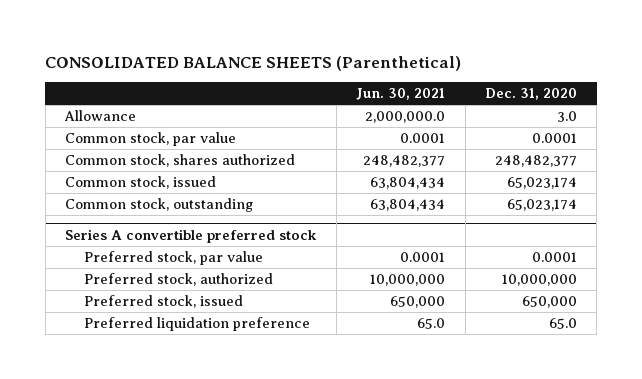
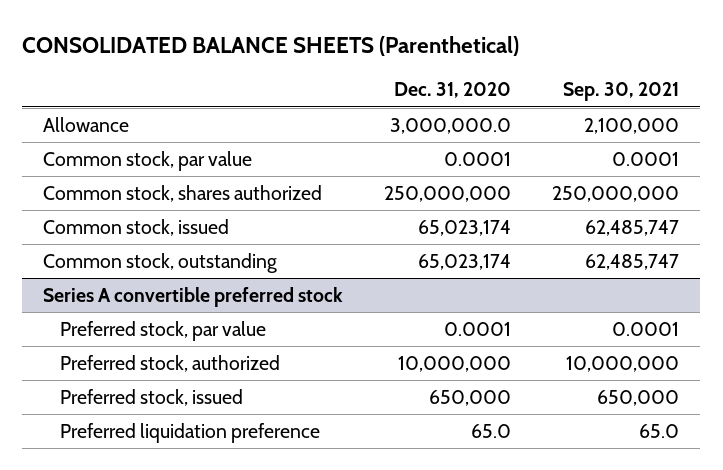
[356,88,446,101] Jun. 30, 2021 -> none
none -> [563,82,680,102] Sep. 30, 2021
[556,111,577,123] 3.0 -> [389,117,511,134] 3,000,000.0
[494,155,577,168] 248,482,377 -> [383,185,511,202] 250,000,000

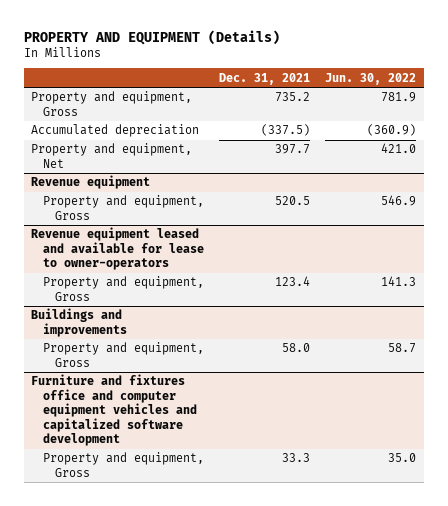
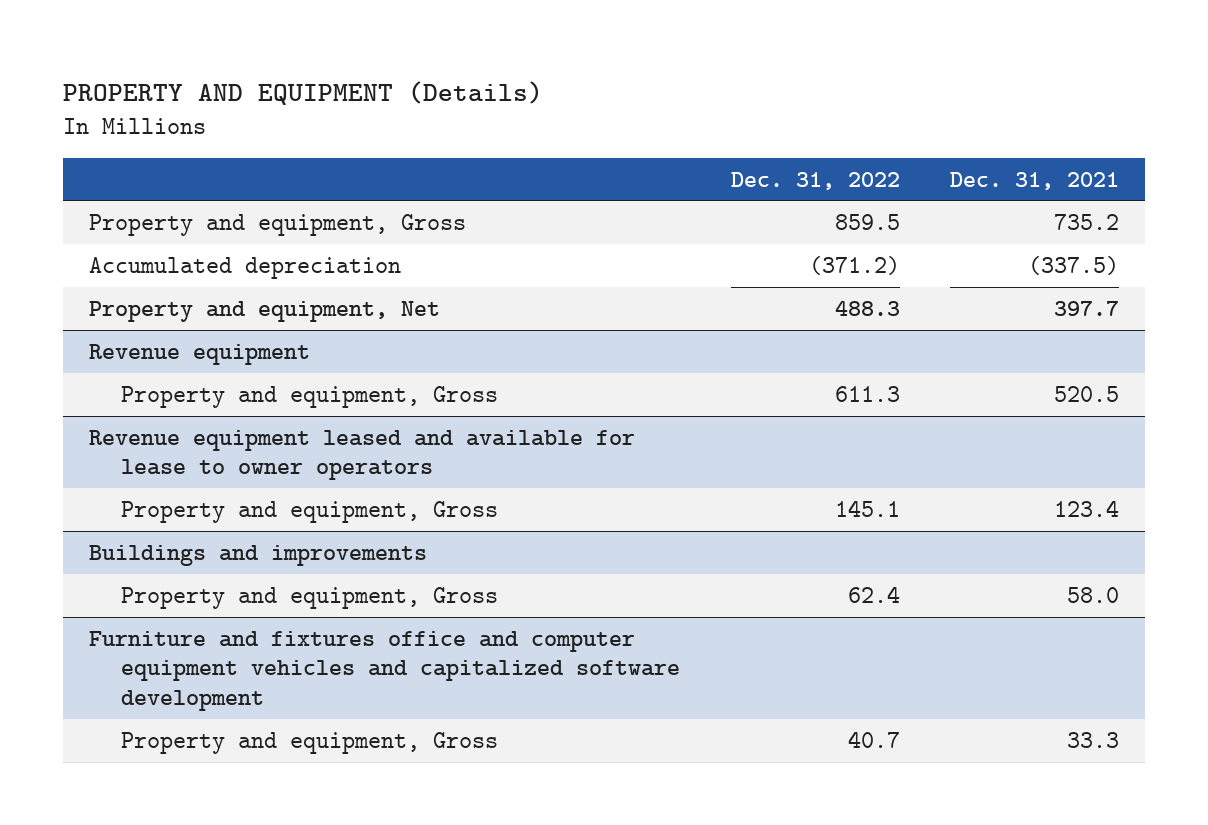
[325,72,417,85] Jun. 30, 2022 -> none
none -> [730,171,900,190] Dec. 31, 2022
[31,227,205,271] Revenue equipment leased and available for lease to owner-operators -> [88,429,635,481] Revenue equipment leased and available for lease to owner operators

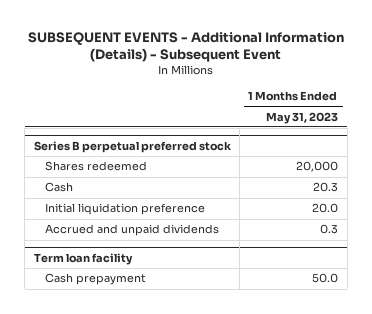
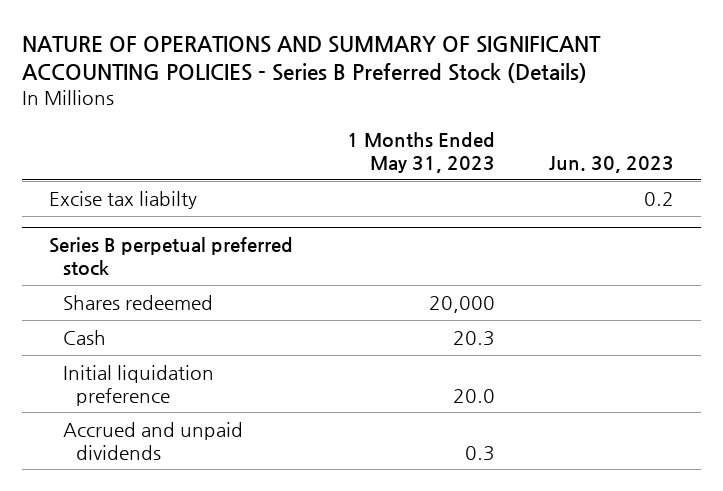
[27,31,344,63] SUBSEQUENT EVENTS - Additional Information (Details) - Subsequent Event -> [21,35,601,84] NATURE OF OPERATIONS AND SUMMARY OF SIGNIFICANT ACCOUNTING POLICIES - Series B Preferred Stock (Details)
none -> [548,155,674,173] Jun. 30, 2023
none -> [48,190,197,209] Excise tax liabilty
[33,252,133,265] Term loan facility -> none
[44,273,146,286] Cash prepayment -> none

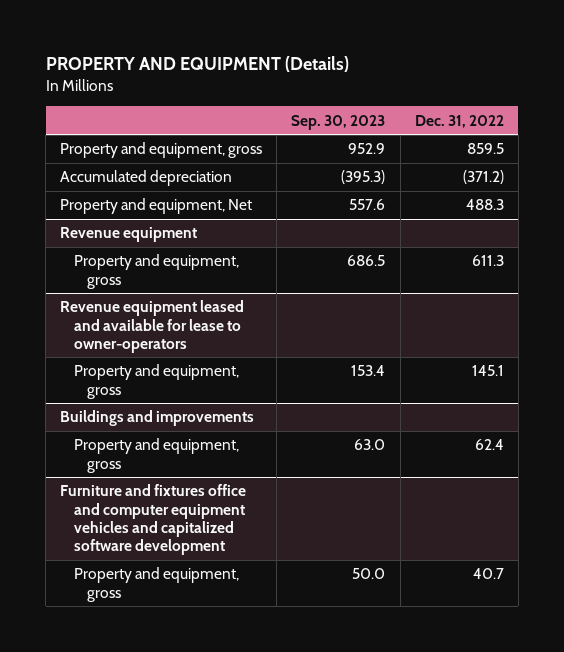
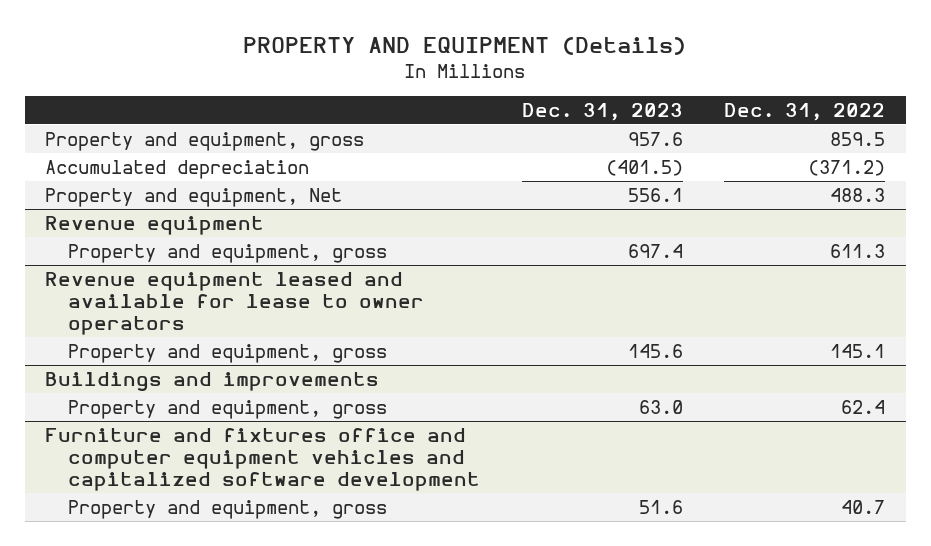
[291,114,386,130] Sep. 30, 2023 -> none
none -> [521,102,683,121] Dec. 31, 2023
[60,300,245,353] Revenue equipment leased and available for lease to owner-operators -> [45,271,425,335] Revenue equipment leased and available for lease to owner operators

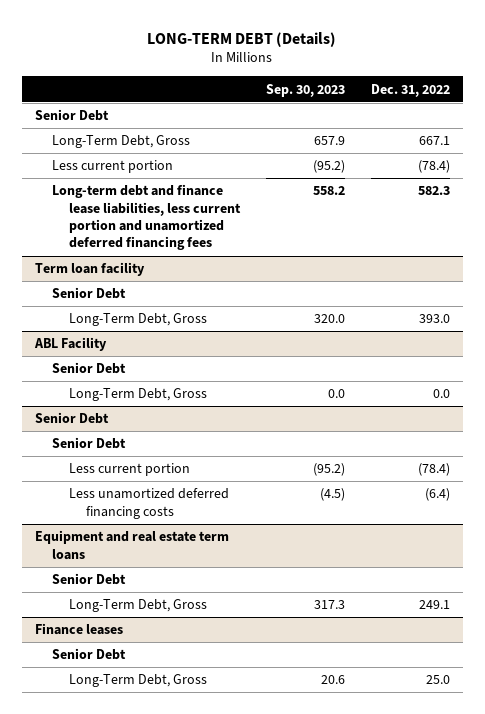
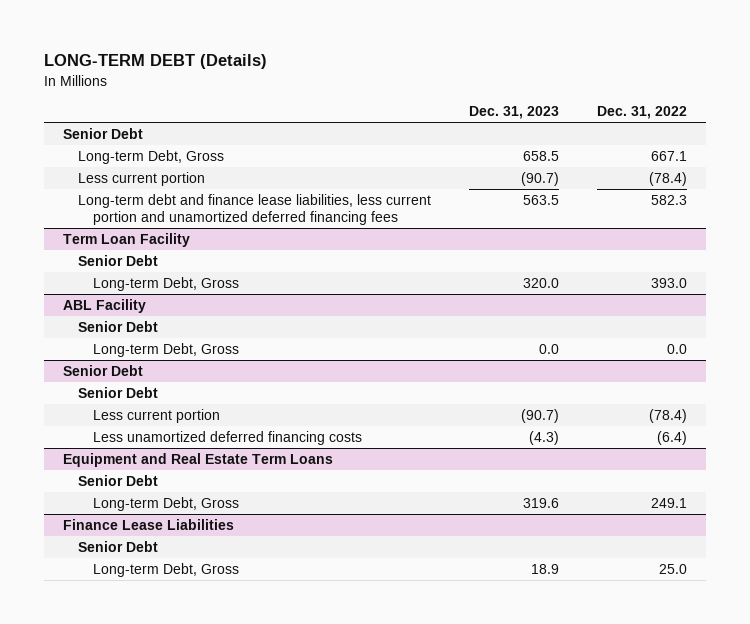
[265,83,345,97] Sep. 30, 2023 -> none
none -> [469,105,560,119] Dec. 31, 2023
[51,135,190,149] Long-Term Debt, Gross -> [78,150,225,165] Long-term Debt, Gross
[34,262,145,277] Term loan facility -> [63,233,191,248] Term Loan Facility
[68,313,207,327] Long-Term Debt, Gross -> [93,277,240,292] Long-term Debt, Gross
[68,388,207,402] Long-Term Debt, Gross -> [93,343,240,358] Long-term Debt, Gross
[34,530,229,560] Equipment and real estate term loans -> [63,453,334,468] Equipment and Real Estate Term Loans
[68,599,207,613] Long-Term Debt, Gross -> [93,497,240,512] Long-term Debt, Gross
[34,623,123,636] Finance leases -> [63,519,235,531] Finance Lease Liabilities
[68,674,207,688] Long-Term Debt, Gross -> [93,563,240,578] Long-term Debt, Gross

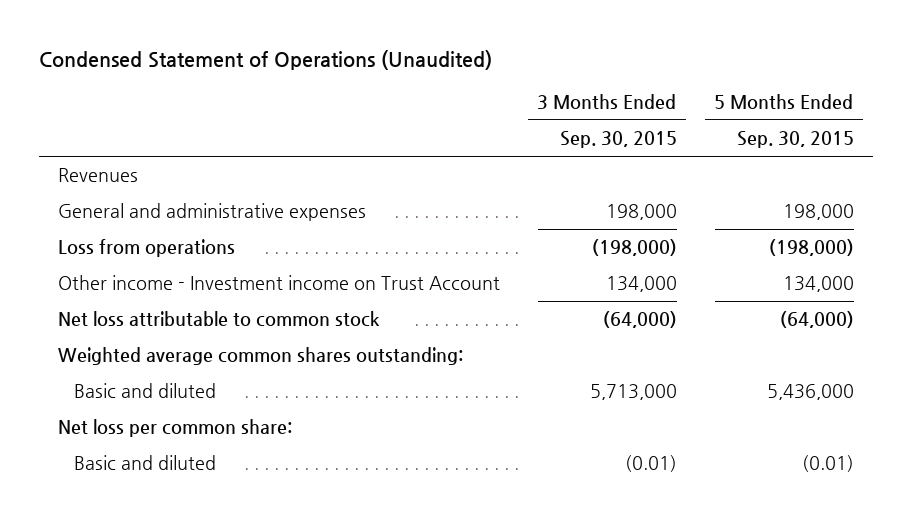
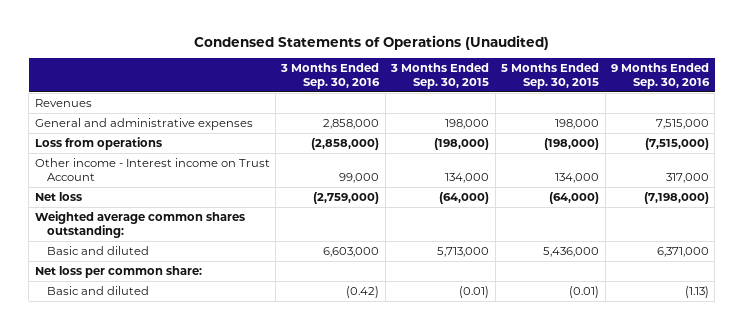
[38,49,492,70] Condensed Statement of Operations (Unaudited) -> [193,34,549,50] Condensed Statements of Operations (Unaudited)
none -> [280,62,381,90] 3 Months Ended Sep. 30, 2016
none -> [610,62,710,90] 9 Months Ended Sep. 30, 2016
[57,275,500,291] Other income - Investment income on Trust Account -> [34,157,270,182] Other income - Interest income on Trust Account
[57,311,380,328] Net loss attributable to common stock -> [34,191,82,201] Net loss

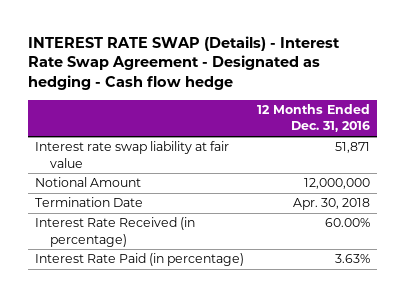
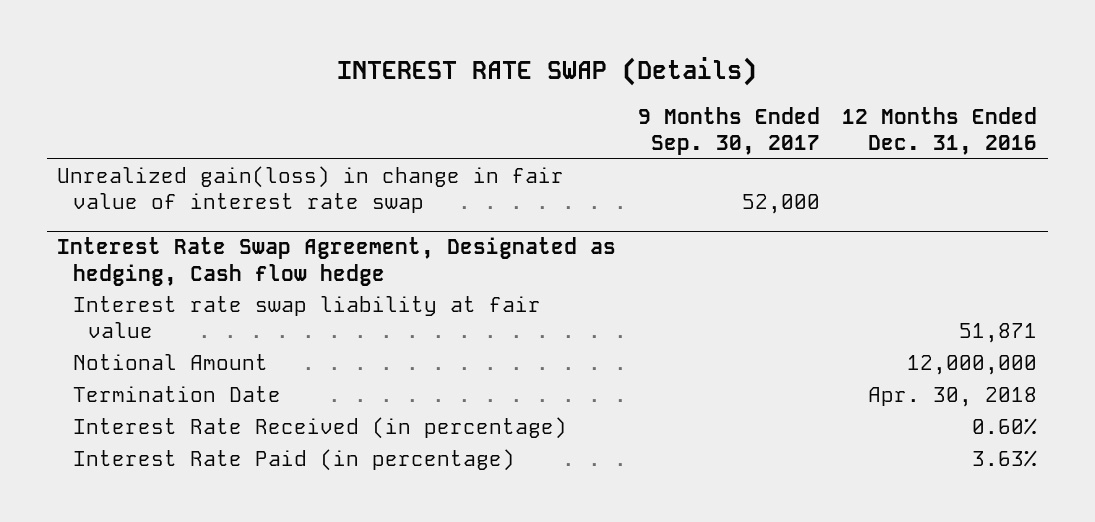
[28,35,341,91] INTEREST RATE SWAP (Details) - Interest Rate Swap Agreement - Designated as hedging - Cash flow hedge -> [337,57,758,87] INTEREST RATE SWAP (Details)
none -> [638,106,821,156] 9 Months Ended Sep. 30, 2017
none -> [57,166,565,214] Unrealized gain(loss) in change in fair value of interest rate swap
none -> [57,237,617,286] Interest Rate Swap Agreement, Designated as hedging, Cash flow hedge
[324,218,370,228] 60.00% -> [972,418,1038,436] 0.60%

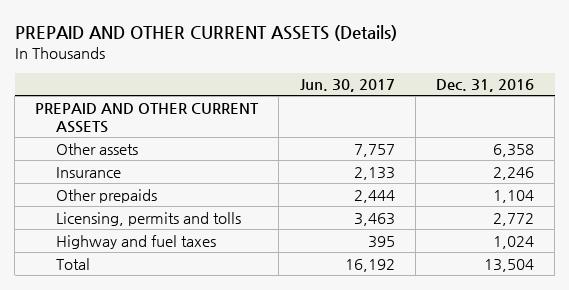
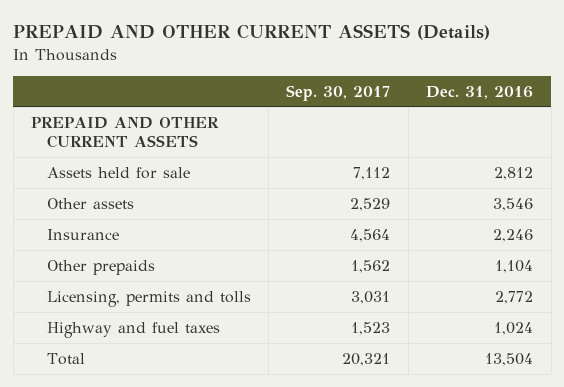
[299,79,395,93] Jun. 30, 2017 -> none
none -> [286,84,391,101] Sep. 30, 2017
none -> [46,166,190,179] Assets held for sale
[493,143,535,157] 6,358 -> [493,197,534,211] 3,546

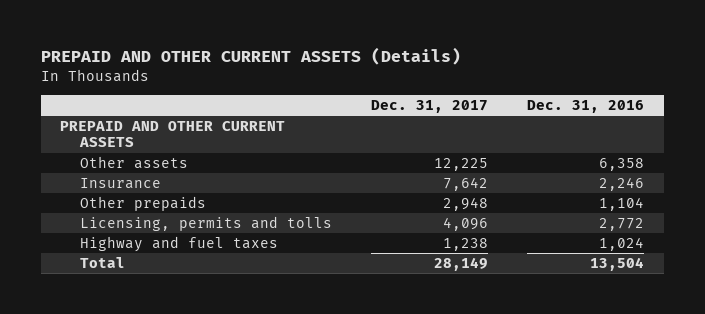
[286,84,391,101] Sep. 30, 2017 -> none
none -> [370,100,488,114] Dec. 31, 2017
[46,166,190,179] Assets held for sale -> none
[493,197,534,211] 3,546 -> [599,157,645,171] 6,358

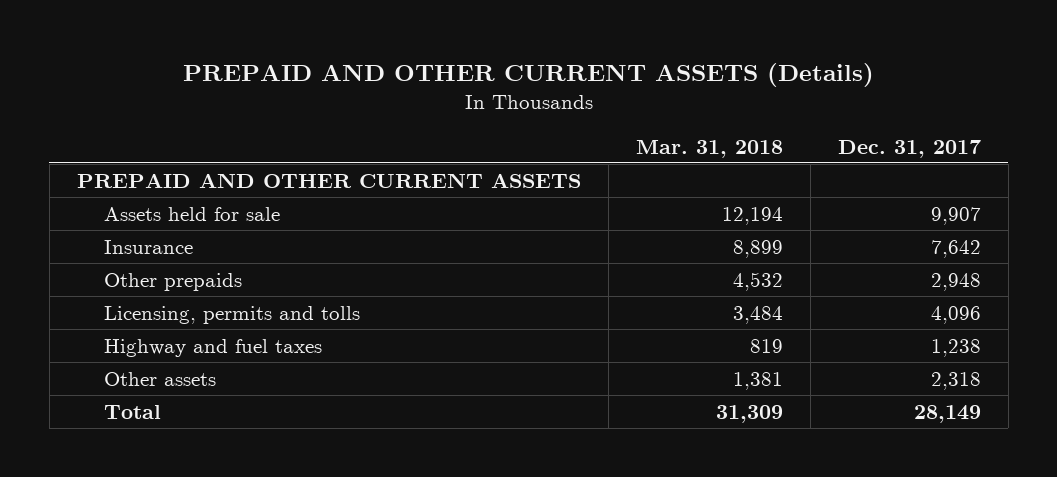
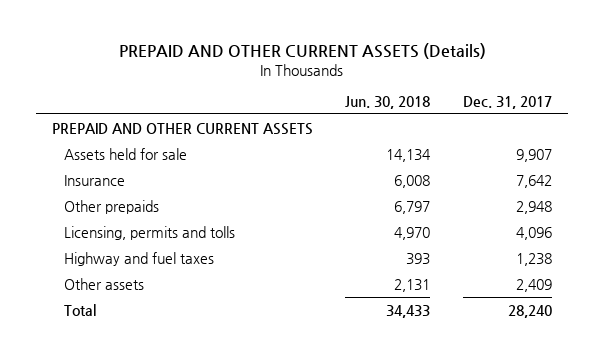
[635,139,783,158] Mar. 31, 2018 -> none
none -> [345,95,431,109] Jun. 30, 2018
[930,371,981,390] 2,318 -> [515,278,552,292] 2,409
[913,404,981,423] 28,149 -> [507,304,552,318] 28,240

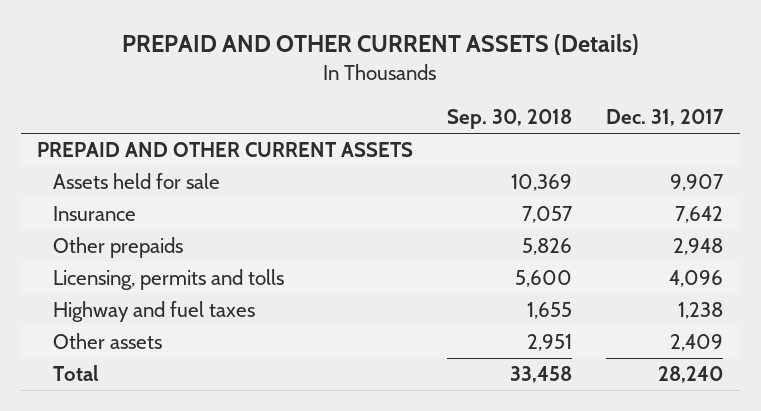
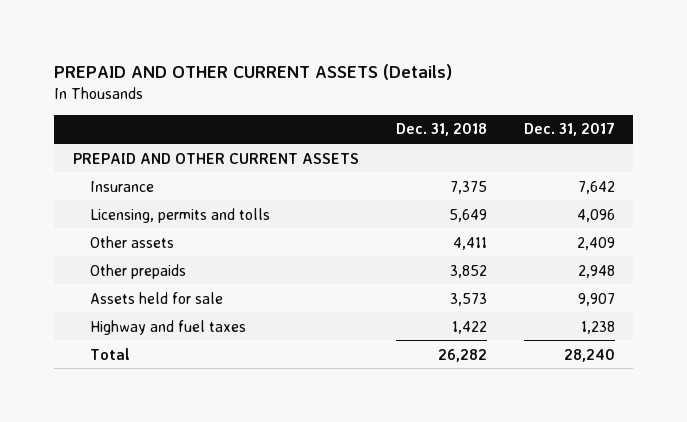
[447,109,573,130] Sep. 30, 2018 -> none
none -> [395,123,487,137] Dec. 31, 2018
[52,237,183,259] Other prepaids -> [89,263,186,279] Other prepaids
[52,173,220,190] Assets held for sale -> [89,291,223,304] Assets held for sale
[52,301,255,323] Highway and fuel taxes -> [89,319,246,335] Highway and fuel taxes

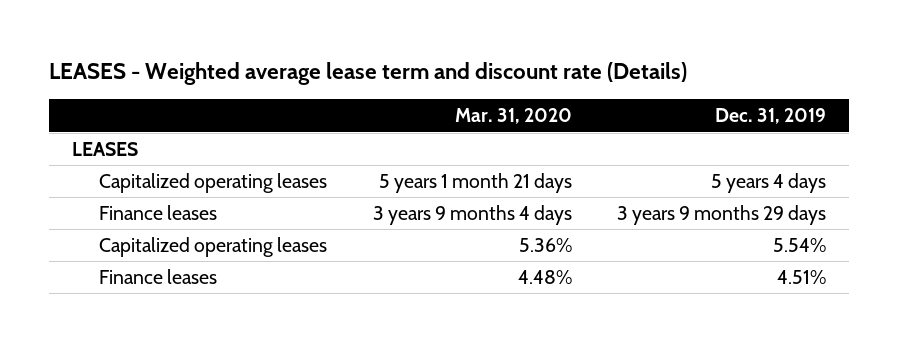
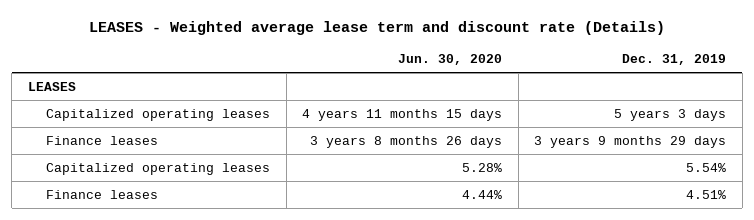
[454,108,572,125] Mar. 31, 2020 -> none
none -> [398,54,503,66] Jun. 30, 2020
[711,173,827,194] 5 years 4 days -> [614,108,727,121] 5 years 3 days

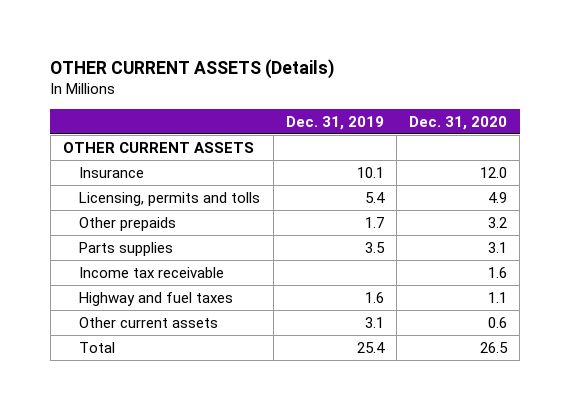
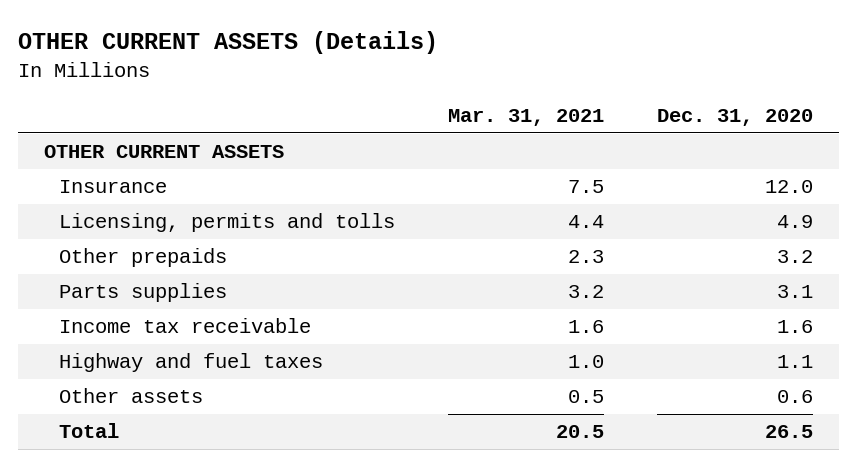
[285,115,384,130] Dec. 31, 2019 -> none
none -> [448,108,605,126] Mar. 31, 2021
[79,316,219,328] Other current assets -> [59,388,204,404] Other assets

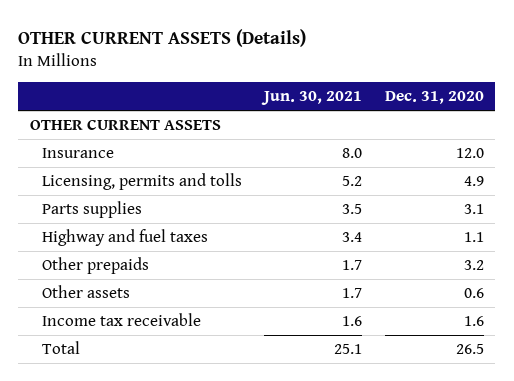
[448,108,605,126] Mar. 31, 2021 -> none
none -> [261,91,363,106] Jun. 30, 2021
[59,248,228,268] Other prepaids -> [41,257,149,275] Other prepaids
[59,318,312,334] Income tax receivable -> [41,313,201,327] Income tax receivable

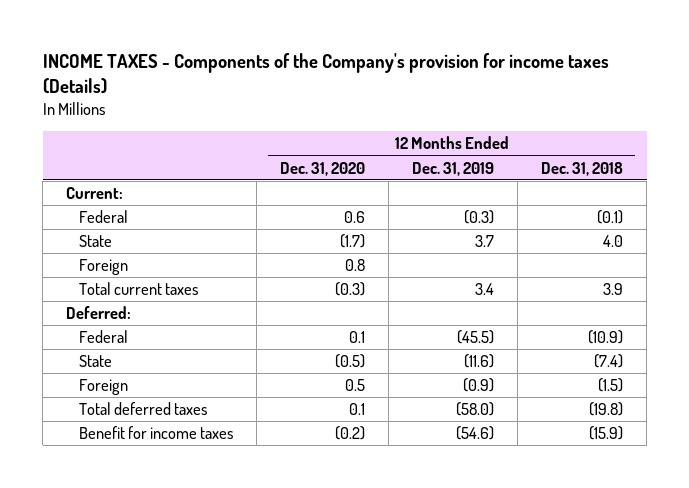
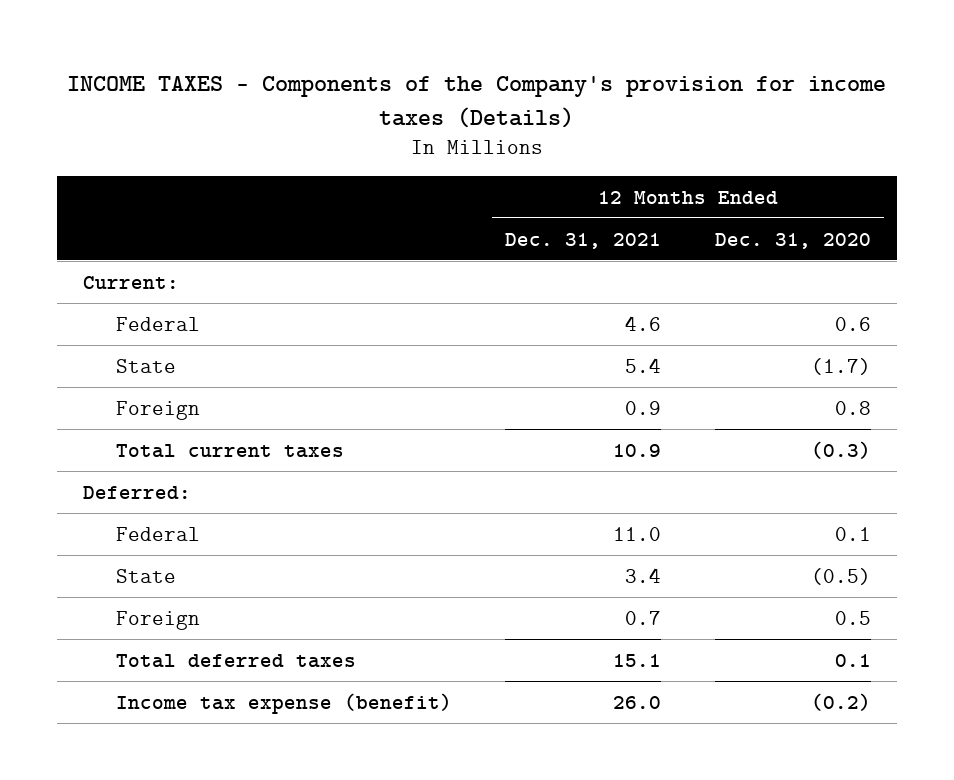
[412,161,495,176] Dec. 31, 2019 -> none
[541,161,624,176] Dec. 31, 2018 -> none
none -> [505,232,662,249] Dec. 31, 2021
[78,426,233,440] Benefit for income taxes -> [116,692,453,714] Income tax expense (benefit)

